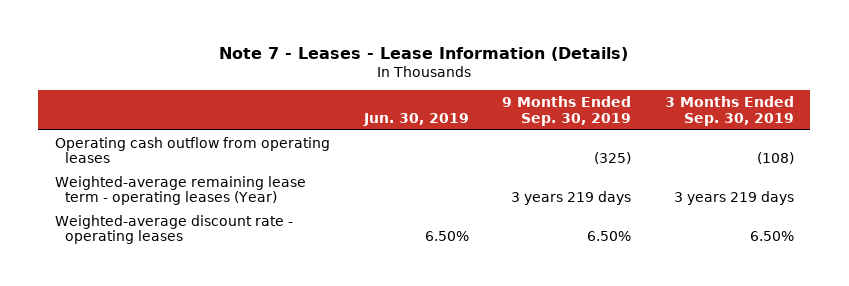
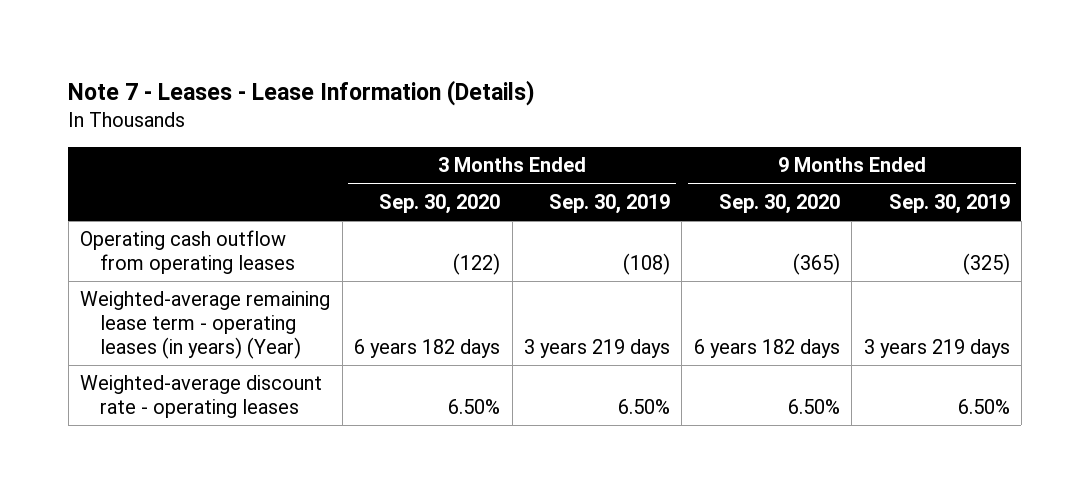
[362,112,469,126] Jun. 30, 2019 -> none
none -> [379,193,501,214] Sep. 30, 2020
none -> [718,193,840,214] Sep. 30, 2020
[55,175,307,206] Weighted-average remaining lease term - operating leases (Year) -> [80,291,331,360] Weighted-average remaining lease term - operating leases (in years) (Year)

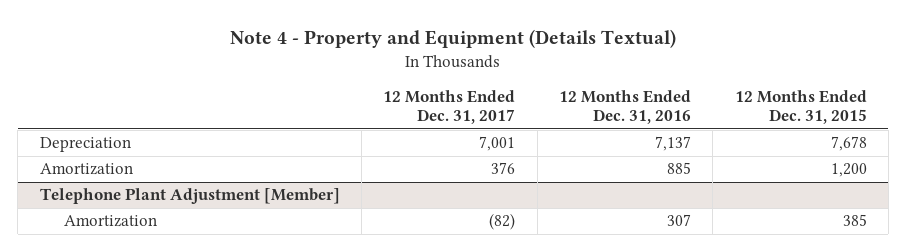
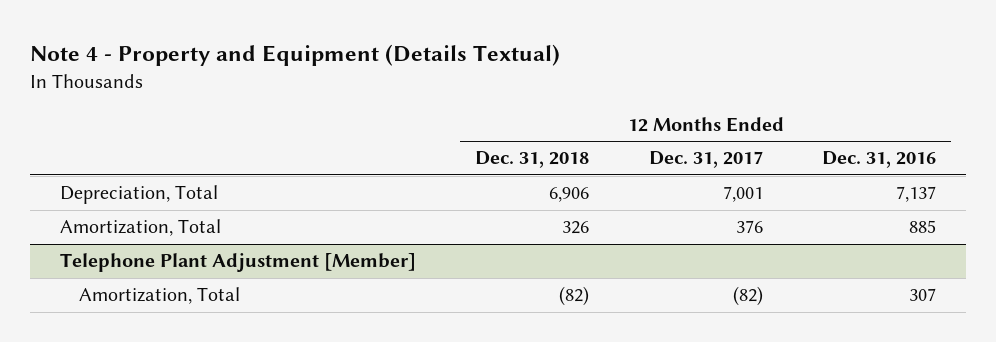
[734,89,867,125] 12 Months Ended Dec. 31, 2015 -> none
none -> [475,151,590,169] Dec. 31, 2018
[39,137,131,153] Depreciation -> [59,185,218,205] Depreciation, Total
[39,163,133,176] Amortization -> [59,219,221,237] Amortization, Total
[63,215,157,228] Amortization -> [79,287,241,305] Amortization, Total

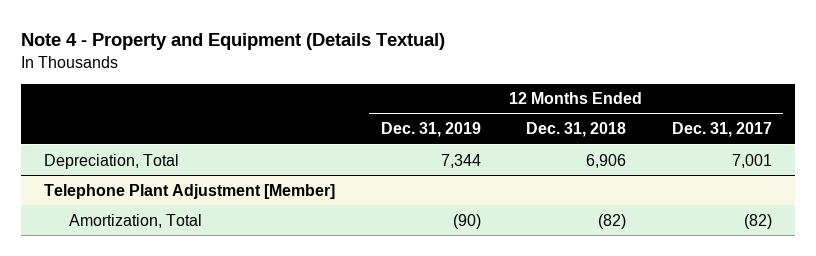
[822,151,937,169] Dec. 31, 2016 -> none
none -> [380,122,481,138] Dec. 31, 2019
[59,219,221,237] Amortization, Total -> none

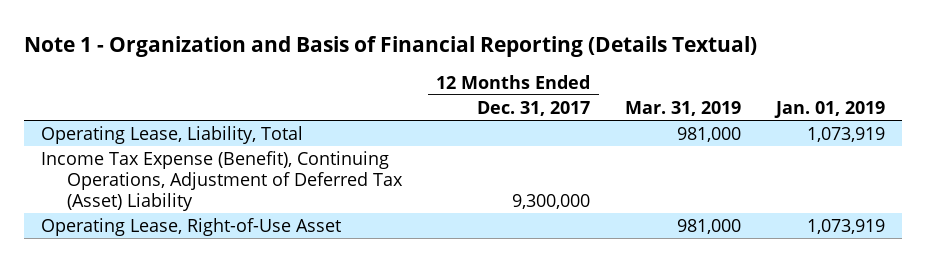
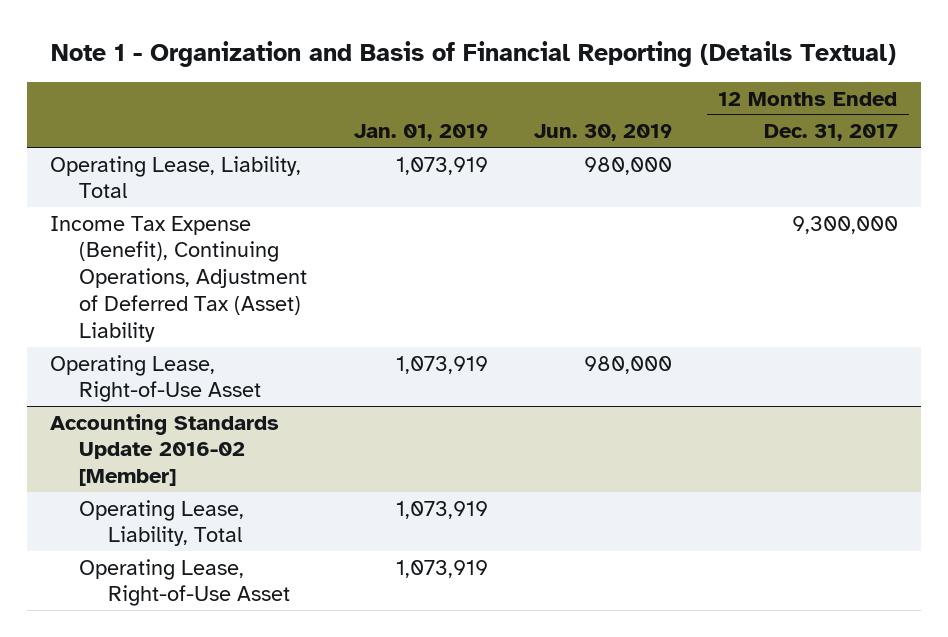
[625,100,742,116] Mar. 31, 2019 -> none
none -> [534,124,673,142] Jun. 30, 2019
none -> [50,413,280,487] Accounting Standards Update 2016-02 [Member]
none -> [79,499,245,547] Operating Lease, Liability, Total
none -> [79,558,290,607] Operating Lease, Right-of-Use Asset

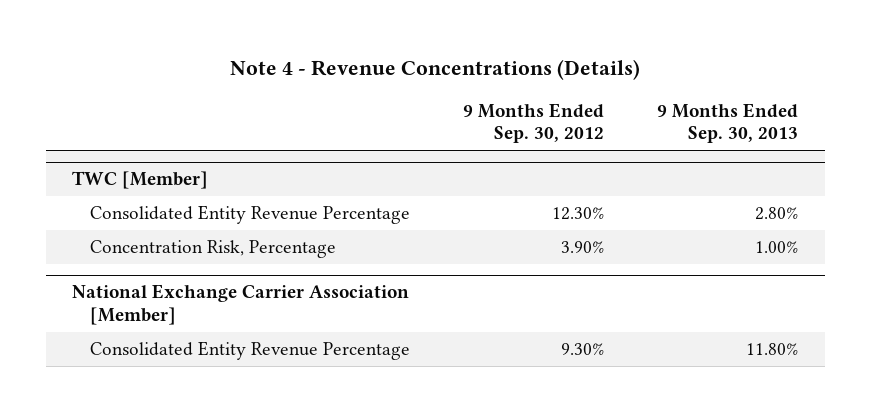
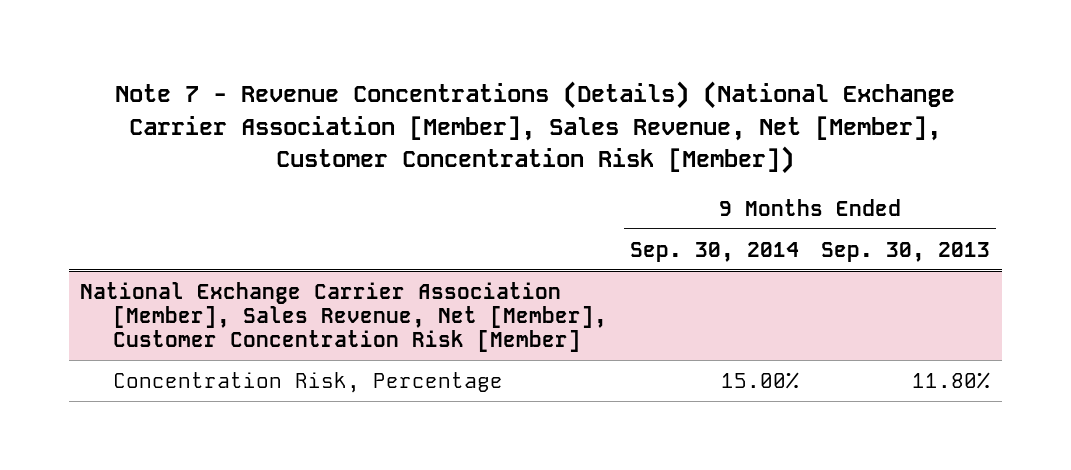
[230,58,641,80] Note 4 - Revenue Concentrations (Details) -> [115,80,956,175] Note 7 - Revenue Concentrations (Details) (National Exchange Carrier Association [Member], Sales Revenue, Net [Member], Customer Concentration Risk [Member])
[463,102,605,144] 9 Months Ended Sep. 30, 2012 -> none
none -> [629,241,799,262] Sep. 30, 2014
[72,171,209,190] TWC [Member] -> none
[90,205,411,225] Consolidated Entity Revenue Percentage -> none
[72,284,410,325] National Exchange Carrier Association [Member] -> none
[90,341,411,361] Consolidated Entity Revenue Percentage -> none
none -> [80,281,608,353] National Exchange Carrier Association [Member], Sales Revenue, Net [Member], Customer Concentration Risk [Member]
[755,241,799,254] 1.00% -> [912,371,991,389] 11.80%

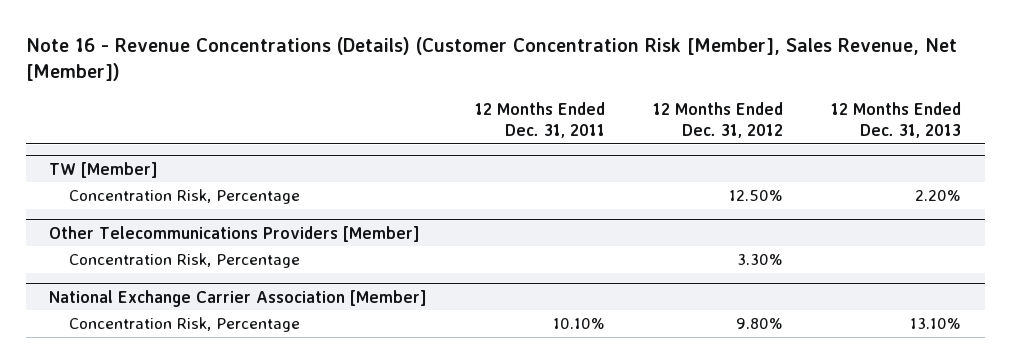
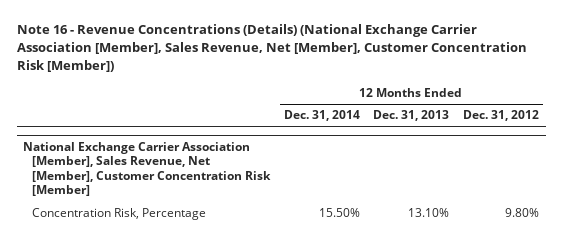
[25,36,957,82] Note 16 - Revenue Concentrations (Details) (Customer Concentration Risk [Member], Sales Revenue, Net [Member]) -> [16,24,527,73] Note 16 - Revenue Concentrations (Details) (National Exchange Carrier Association [Member], Sales Revenue, Net [Member], Customer Concentration Risk [Member])
[475,101,606,139] 12 Months Ended Dec. 31, 2011 -> none
none -> [283,110,360,122] Dec. 31, 2014
[49,161,159,178] TW [Member] -> none
[69,189,301,205] Concentration Risk, Percentage -> none
[49,225,421,242] Other Telecommunications Providers [Member] -> none
[69,253,301,269] Concentration Risk, Percentage -> none
[49,289,428,307] National Exchange Carrier Association [Member] -> none
none -> [23,141,271,197] National Exchange Carrier Association [Member], Sales Revenue, Net [Member], Customer Concentration Risk [Member]

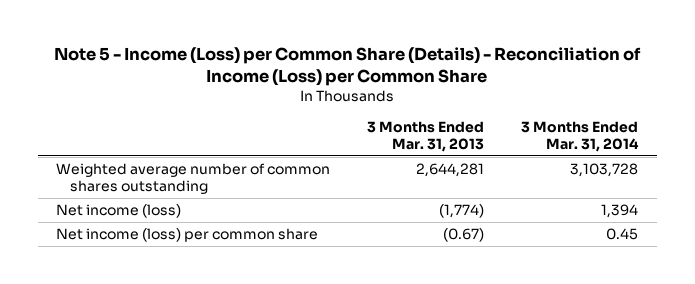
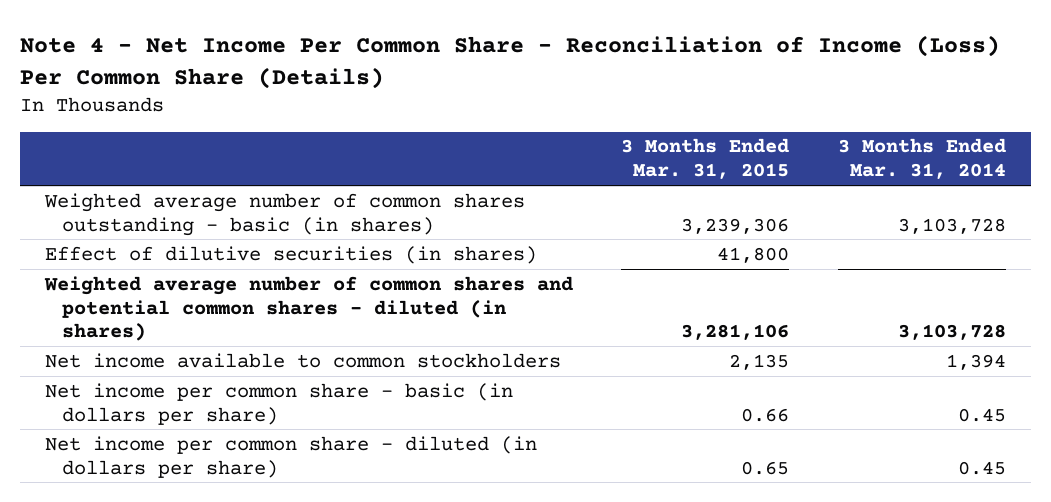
[54,46,642,86] Note 5 - Income (Loss) per Common Share (Details) - Reconciliation of Income (Loss) per Common Share -> [20,34,1001,89] Note 4 - Net Income Per Common Share - Reconciliation of Income (Loss) Per Common Share (Details)
[367,121,485,153] 3 Months Ended Mar. 31, 2013 -> none
none -> [621,138,790,180] 3 Months Ended Mar. 31, 2015
[56,163,331,195] Weighted average number of common shares outstanding -> [43,192,525,236] Weighted average number of common shares outstanding - basic (in shares)
none -> [44,245,537,264] Effect of dilutive securities (in shares)
none -> [43,275,573,342] Weighted average number of common shares and potential common shares - diluted (in shares)
[56,204,182,219] Net income (loss) -> [44,352,561,368] Net income available to common stockholders
[56,228,319,243] Net income (loss) per common share -> [44,382,513,425] Net income per common share - basic (in dollars per share)
none -> [44,435,537,478] Net income per common share - diluted (in dollars per share)

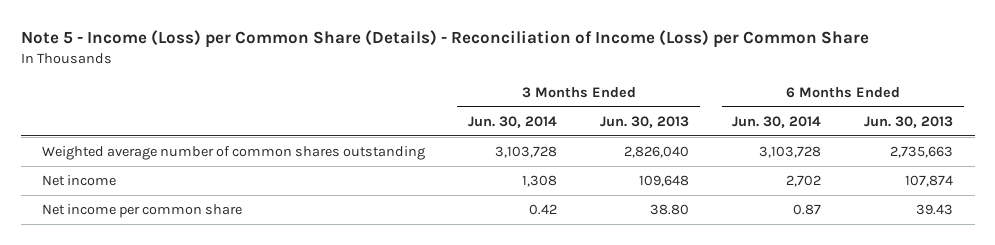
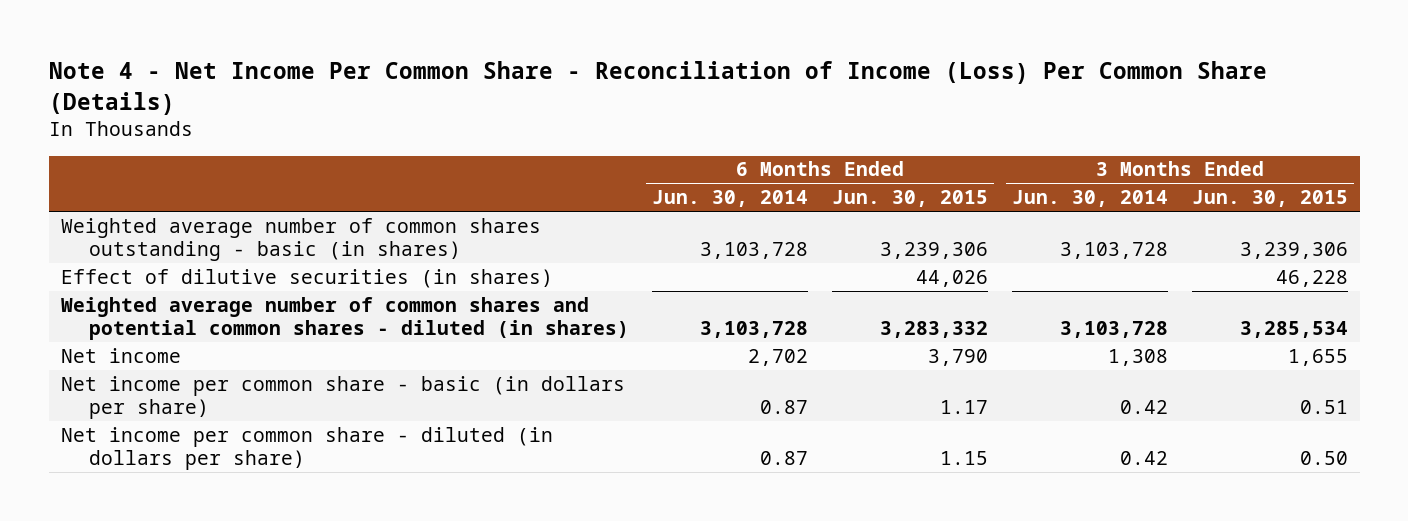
[20,30,869,49] Note 5 - Income (Loss) per Common Share (Details) - Reconciliation of Income (Loss) per Common Share -> [48,61,1267,115] Note 4 - Net Income Per Common Share - Reconciliation of Income (Loss) Per Common Share (Details)
[600,115,690,128] Jun. 30, 2013 -> none
[864,115,954,128] Jun. 30, 2013 -> none
none -> [832,190,989,208] Jun. 30, 2015
none -> [1191,190,1348,208] Jun. 30, 2015
[42,146,426,161] Weighted average number of common shares outstanding -> [60,217,541,261] Weighted average number of common shares outstanding - basic (in shares)
none -> [60,268,553,288] Effect of dilutive securities (in shares)
none -> [60,296,629,340] Weighted average number of common shares and potential common shares - diluted (in shares)
[42,204,243,219] Net income per common share -> [60,375,625,419] Net income per common share - basic (in dollars per share)
none -> [60,426,553,470] Net income per common share - diluted (in dollars per share)

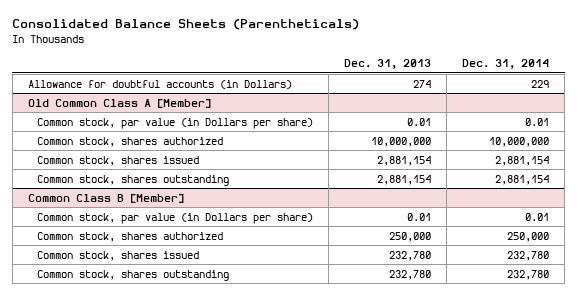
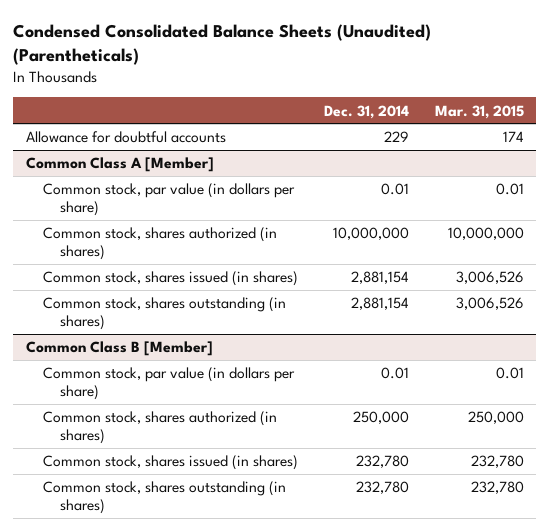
[12,19,360,31] Consolidated Balance Sheets (Parentheticals) -> [12,23,431,66] Condensed Consolidated Balance Sheets (Unaudited) (Parentheticals)
[344,58,432,69] Dec. 31, 2013 -> none
none -> [434,104,524,119] Mar. 31, 2015
[27,79,292,89] Allowance for doubtful accounts (in Dollars) -> [25,131,226,144] Allowance for doubtful accounts
[27,98,211,108] Old Common Class A [Member] -> [25,157,214,173] Common Class A [Member]
[36,117,313,129] Common stock, par value (in Dollars per share) -> [42,183,295,217] Common stock, par value (in dollars per share)
[36,136,223,147] Common stock, shares authorized -> [42,227,277,261] Common stock, shares authorized (in shares)
[36,155,199,166] Common stock, shares issued -> [42,271,298,287] Common stock, shares issued (in shares)
[36,174,229,186] Common stock, shares outstanding -> [42,297,286,331] Common stock, shares outstanding (in shares)
[36,212,313,224] Common stock, par value (in Dollars per share) -> [42,367,295,401] Common stock, par value (in dollars per share)
[36,231,223,242] Common stock, shares authorized -> [42,411,277,445] Common stock, shares authorized (in shares)
[36,250,199,261] Common stock, shares issued -> [42,455,298,471] Common stock, shares issued (in shares)
[36,269,229,281] Common stock, shares outstanding -> [42,481,286,515] Common stock, shares outstanding (in shares)

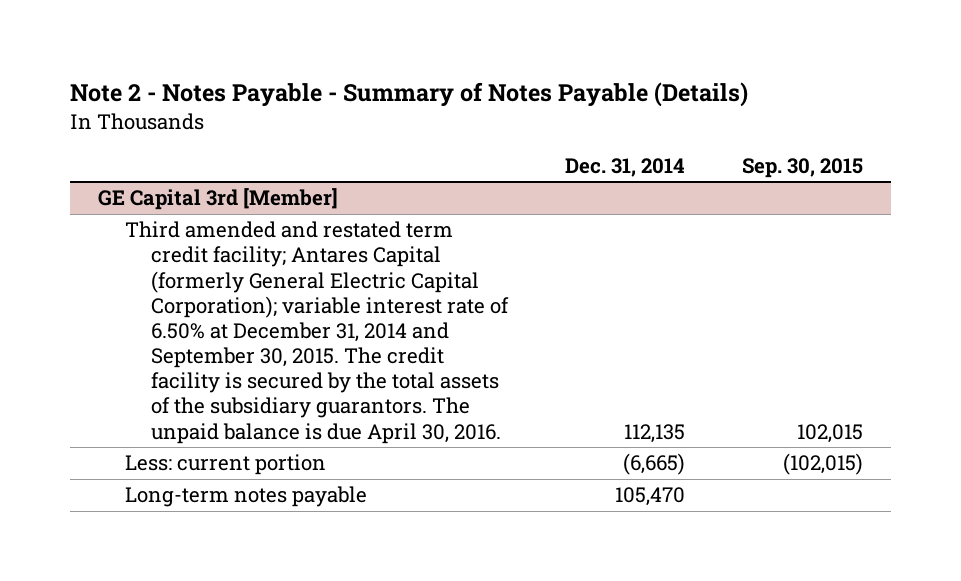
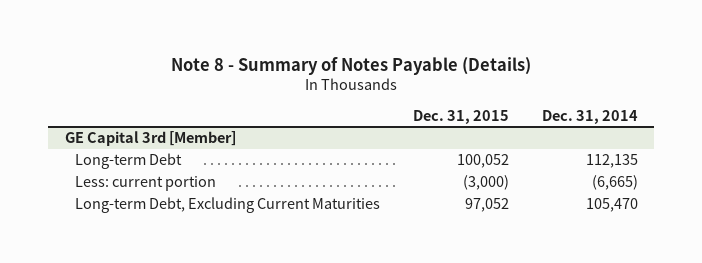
[69,82,748,108] Note 2 - Notes Payable - Summary of Notes Payable (Details) -> [171,56,532,75] Note 8 - Summary of Notes Payable (Details)
[741,157,863,178] Sep. 30, 2015 -> none
none -> [412,109,509,124] Dec. 31, 2015
[124,221,509,444] Third amended and restated term credit facility; Antares Capital (formerly General Electric Capital Corporation); variable interest rate of 6.50% at December 31, 2014 and September 30, 2015. The credit facility is secured by the total assets of the subsidiary guarantors. The unpaid balance is due April 30, 2016. -> [75,153,183,170] Long-term Debt
[124,486,367,508] Long-term notes payable -> [75,197,381,214] Long-term Debt, Excluding Current Maturities

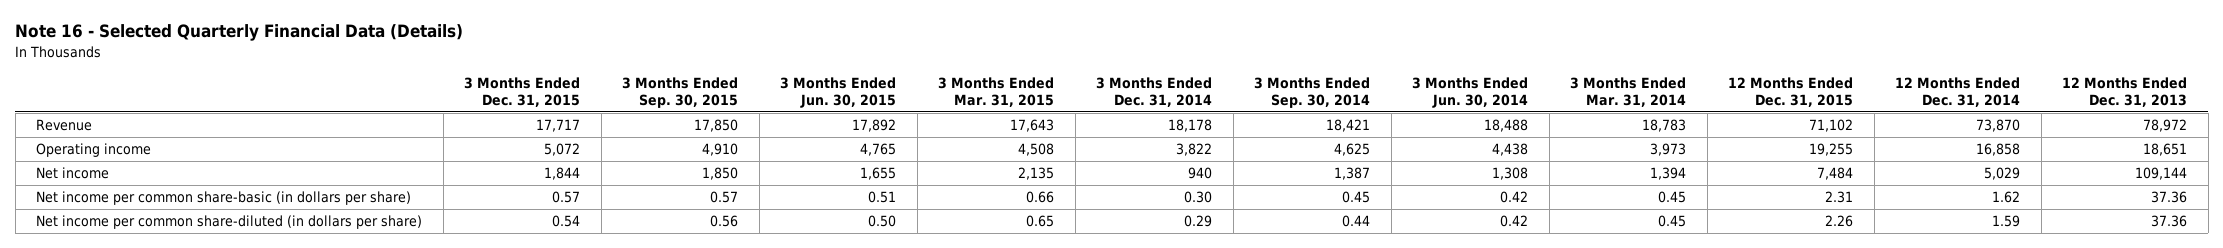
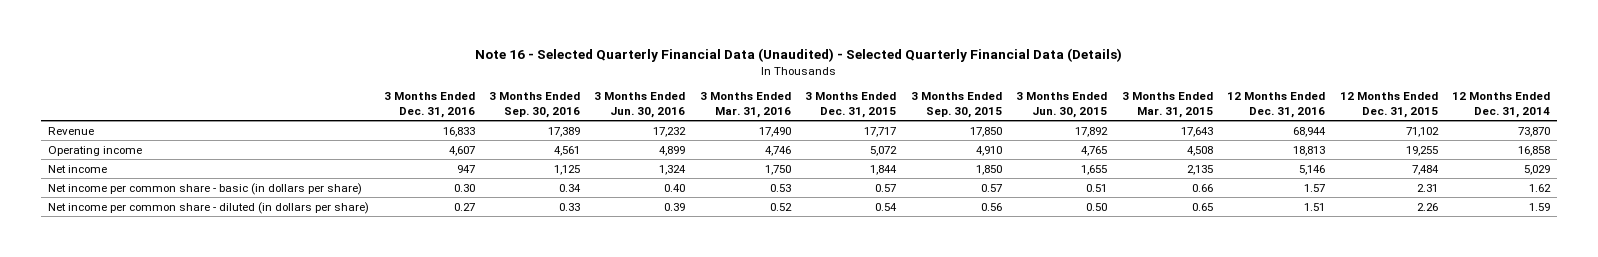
[15,24,464,42] Note 16 - Selected Quarterly Financial Data (Details) -> [475,48,1123,63] Note 16 - Selected Quarterly Financial Data (Unaudited) - Selected Quarterly Financial Data (Details)
[1096,77,1213,108] 3 Months Ended Dec. 31, 2014 -> none
[1254,77,1371,109] 3 Months Ended Sep. 30, 2014 -> none
[1412,77,1529,109] 3 Months Ended Jun. 30, 2014 -> none
[1570,77,1687,108] 3 Months Ended Mar. 31, 2014 -> none
[2062,77,2188,108] 12 Months Ended Dec. 31, 2013 -> none
none -> [383,92,475,119] 3 Months Ended Dec. 31, 2016
none -> [489,92,581,119] 3 Months Ended Sep. 30, 2016
none -> [594,92,686,119] 3 Months Ended Jun. 30, 2016
none -> [699,92,791,119] 3 Months Ended Mar. 31, 2016
none -> [1227,92,1326,119] 12 Months Ended Dec. 31, 2016
[36,191,412,206] Net income per common share-basic (in dollars per share) -> [48,182,363,195] Net income per common share - basic (in dollars per share)
[36,215,423,230] Net income per common share-diluted (in dollars per share) -> [48,201,370,214] Net income per common share - diluted (in dollars per share)

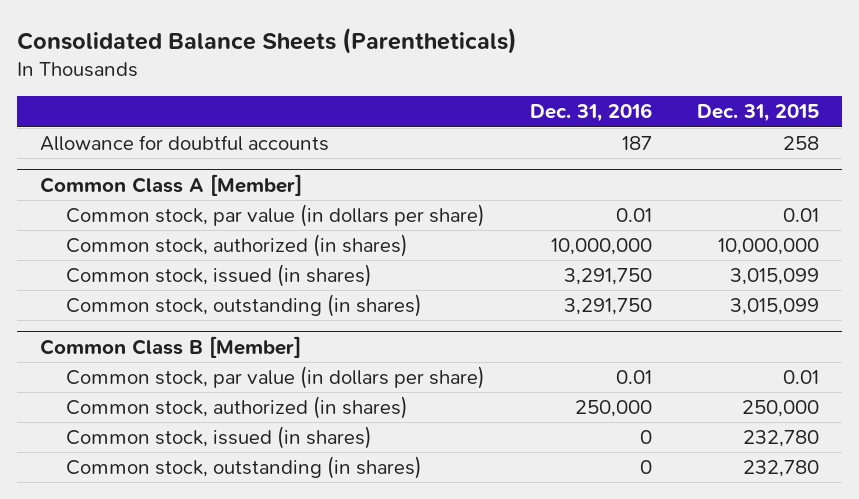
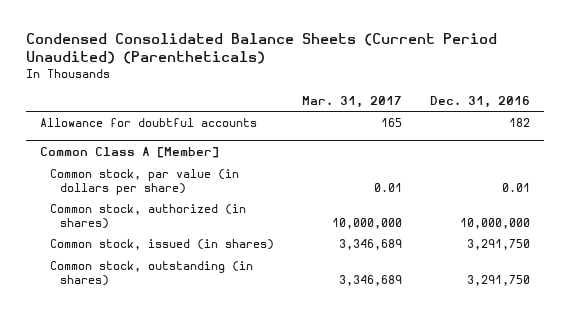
[17,27,518,54] Consolidated Balance Sheets (Parentheticals) -> [25,32,497,65] Condensed Consolidated Balance Sheets (Current Period Unaudited) (Parentheticals)
[697,104,820,123] Dec. 31, 2015 -> none
none -> [302,95,403,108] Mar. 31, 2017
[622,136,653,151] 187 -> [509,118,531,128] 182
[39,335,301,358] Common Class B [Member] -> none
[65,366,485,390] Common stock, par value (in dollars per share) -> none
[65,396,408,420] Common stock, authorized (in shares) -> none
[65,426,372,450] Common stock, issued (in shares) -> none
[65,456,422,480] Common stock, outstanding (in shares) -> none

